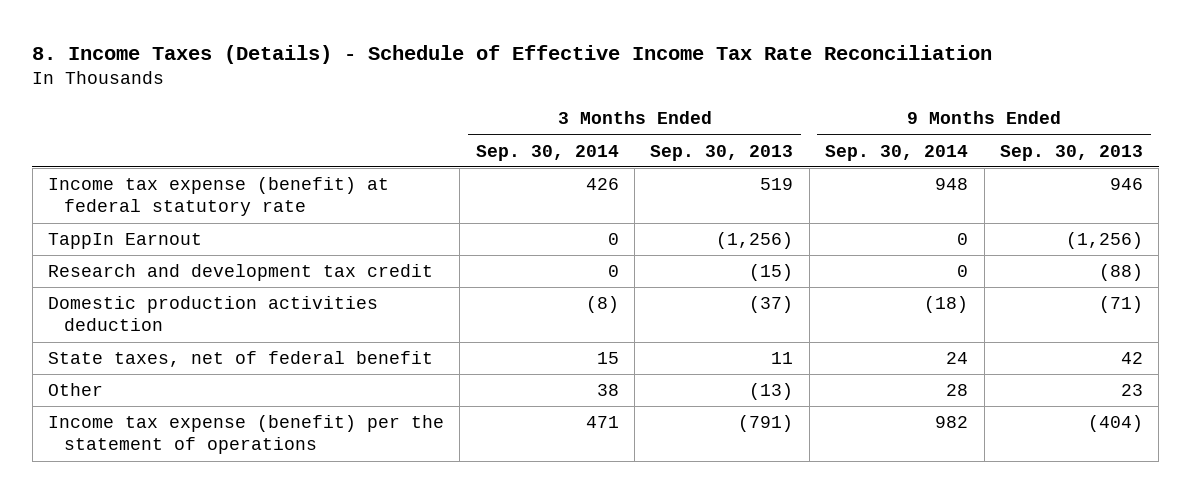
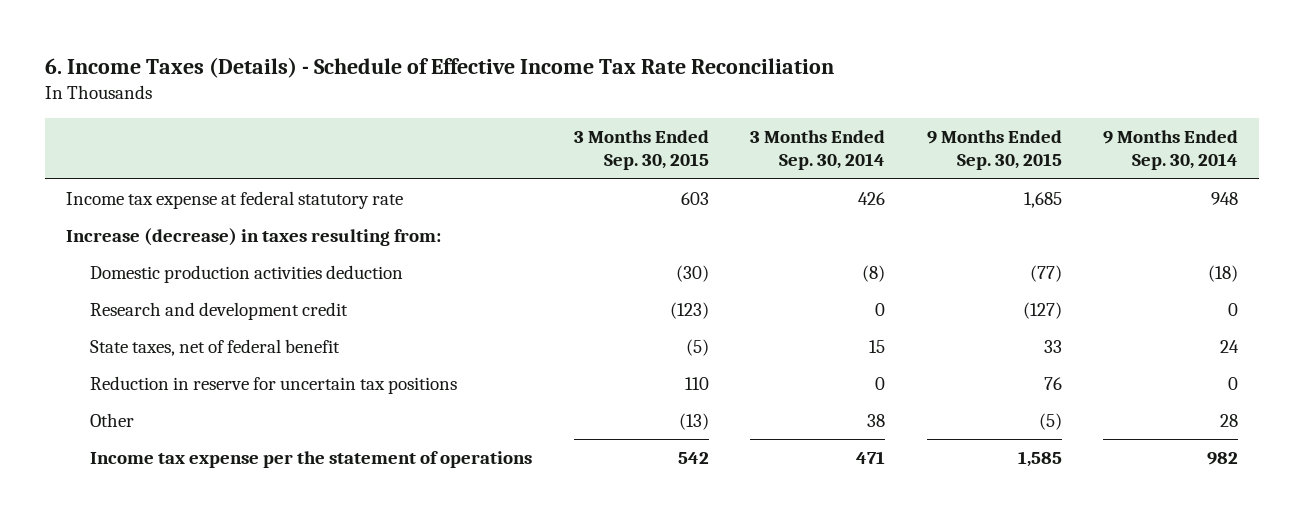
[32,44,993,64] 8. Income Taxes (Details) - Schedule of Effective Income Tax Rate Reconciliation -> [44,56,834,78] 6. Income Taxes (Details) - Schedule of Effective Income Tax Rate Reconciliation
[650,144,794,161] Sep. 30, 2013 -> none
[999,144,1143,161] Sep. 30, 2013 -> none
none -> [573,130,709,171] 3 Months Ended Sep. 30, 2015
none -> [926,130,1062,171] 9 Months Ended Sep. 30, 2015
[47,233,202,250] TappIn Earnout -> none
[47,264,433,282] Research and development tax credit -> none
[47,177,389,217] Income tax expense (benefit) at federal statutory rate -> [65,191,403,210] Income tax expense at federal statutory rate
none -> [65,228,441,247] Increase (decrease) in taxes resulting from:
none -> [90,302,349,321] Research and development credit
none -> [90,376,458,395] Reduction in reserve for uncertain tax positions
[47,415,444,455] Income tax expense (benefit) per the statement of operations -> [90,451,533,469] Income tax expense per the statement of operations

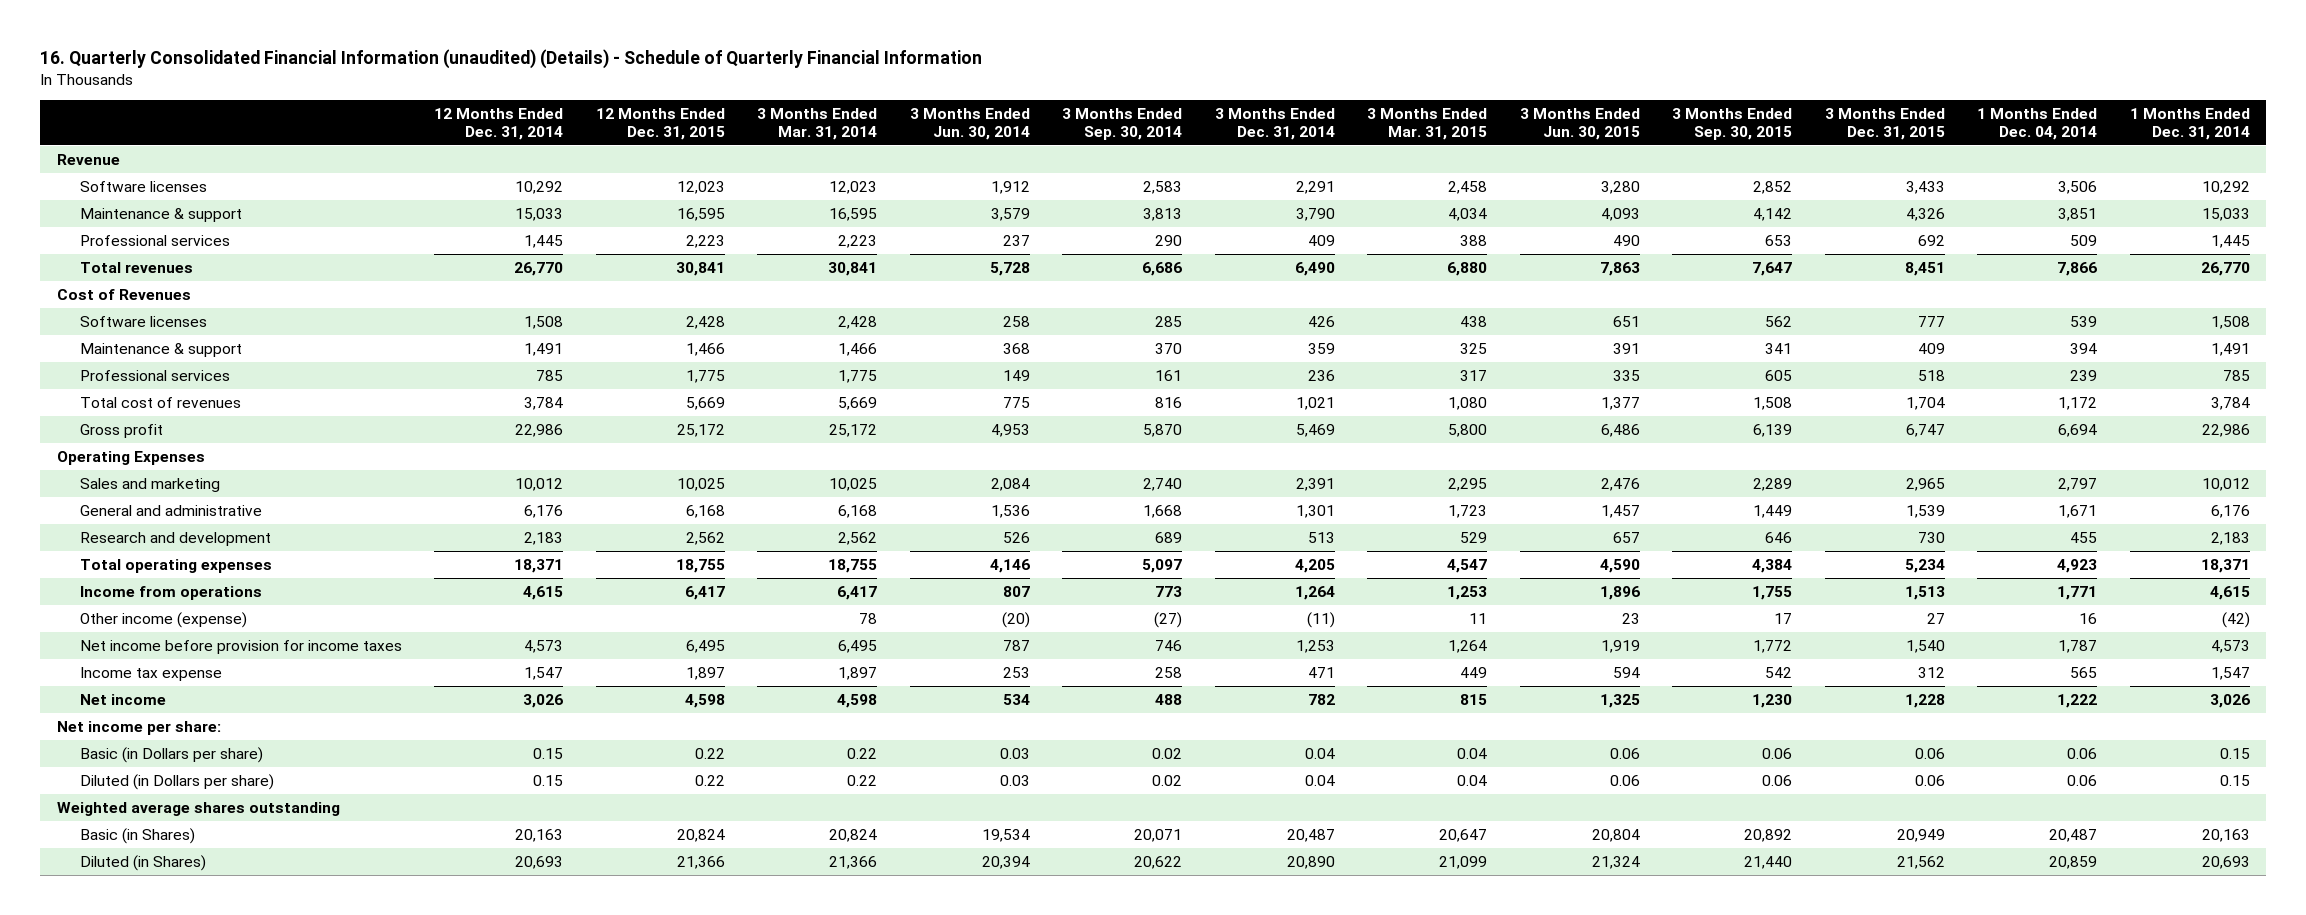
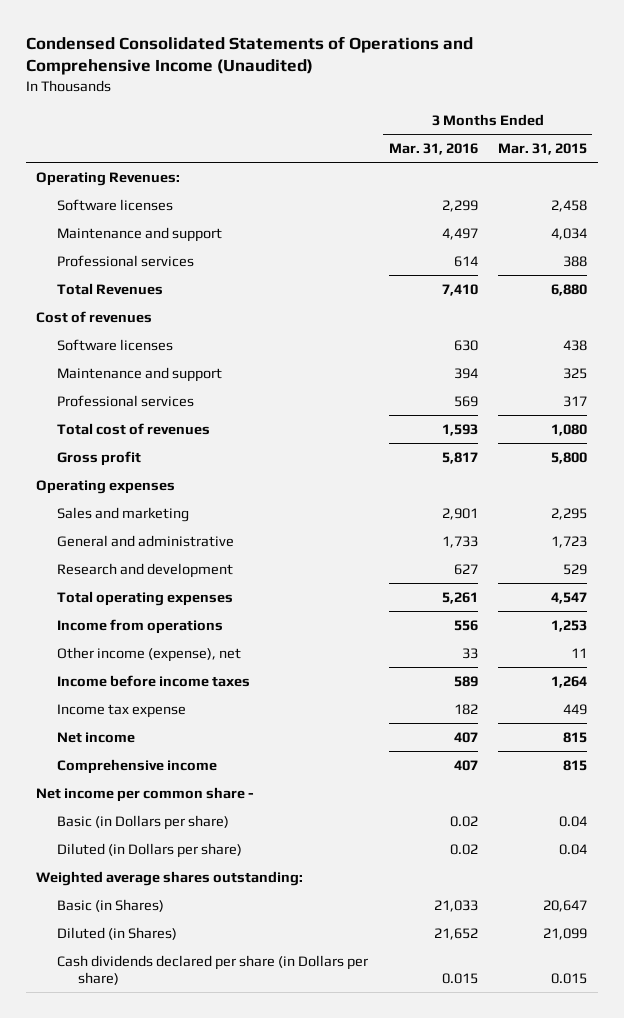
[40,49,983,70] 16. Quarterly Consolidated Financial Information (unaudited) (Details) - Schedule of Quarterly Financial Information -> [26,35,474,76] Condensed Consolidated Statements of Operations and Comprehensive Income (Unaudited)
[434,107,564,140] 12 Months Ended Dec. 31, 2014 -> none
[595,107,725,140] 12 Months Ended Dec. 31, 2015 -> none
[757,107,878,140] 3 Months Ended Mar. 31, 2014 -> none
[909,107,1030,140] 3 Months Ended Jun. 30, 2014 -> none
[1062,107,1183,140] 3 Months Ended Sep. 30, 2014 -> none
[1214,107,1335,140] 3 Months Ended Dec. 31, 2014 -> none
[1519,107,1640,140] 3 Months Ended Jun. 30, 2015 -> none
[1672,107,1793,140] 3 Months Ended Sep. 30, 2015 -> none
[1824,107,1945,140] 3 Months Ended Dec. 31, 2015 -> none
[1977,107,2098,140] 1 Months Ended Dec. 04, 2014 -> none
[2129,107,2250,140] 1 Months Ended Dec. 31, 2014 -> none
none -> [388,143,478,156] Mar. 31, 2016
[56,153,120,165] Revenue -> none
none -> [36,171,181,186] Operating Revenues:
[79,207,242,222] Maintenance & support -> [57,226,223,242] Maintenance and support
[79,261,193,273] Total revenues -> [57,282,164,295] Total Revenues
[56,288,191,300] Cost of Revenues -> [36,310,153,323] Cost of revenues
[79,342,242,357] Maintenance & support -> [57,366,223,382] Maintenance and support
[56,450,205,465] Operating Expenses -> [36,479,176,494] Operating expenses
[79,611,247,628] Other income (expense) -> [57,646,242,662] Other income (expense), net
[79,639,402,654] Net income before provision for income taxes -> [57,674,251,687] Income before income taxes
none -> [57,758,218,774] Comprehensive income
[56,720,221,735] Net income per share: -> [36,786,255,802] Net income per common share -
[56,801,340,816] Weighted average shares outstanding -> [36,870,304,886] Weighted average shares outstanding:
none -> [57,954,369,985] Cash dividends declared per share (in Dollars per share)

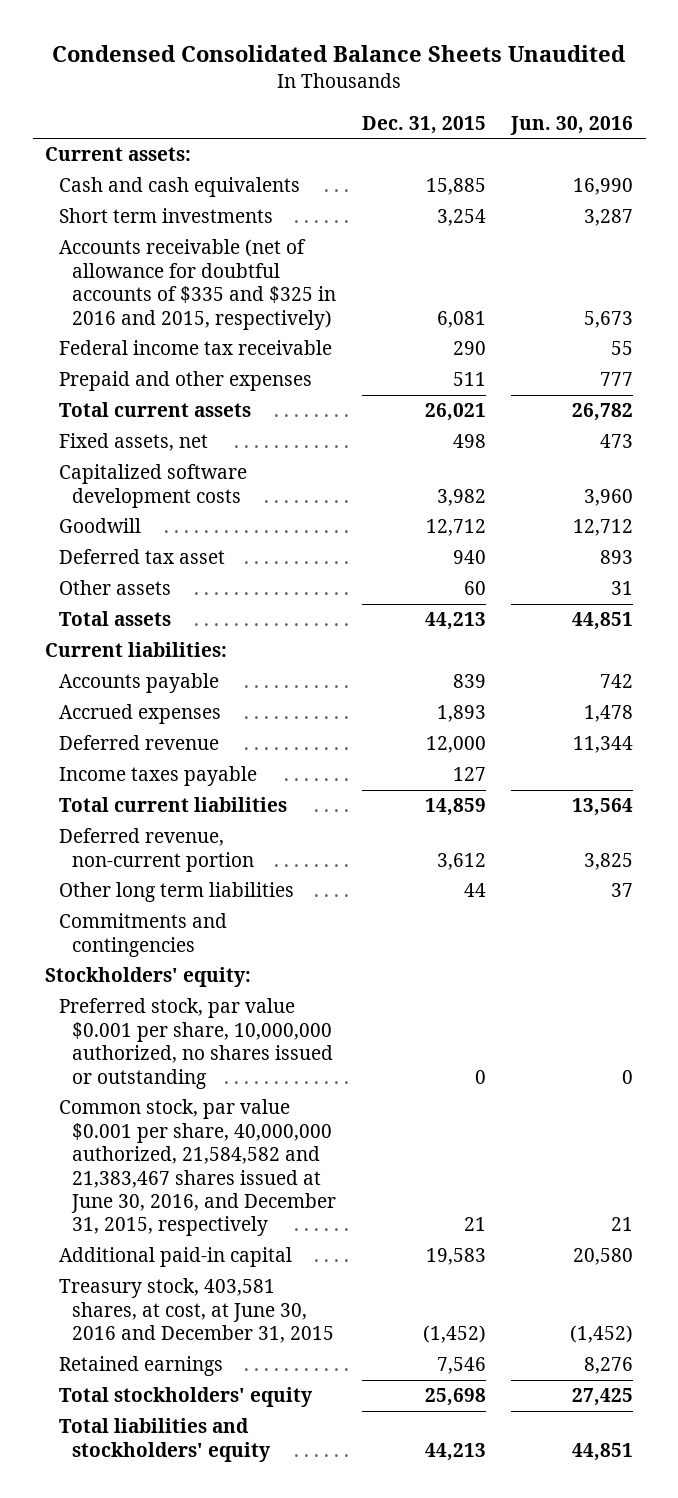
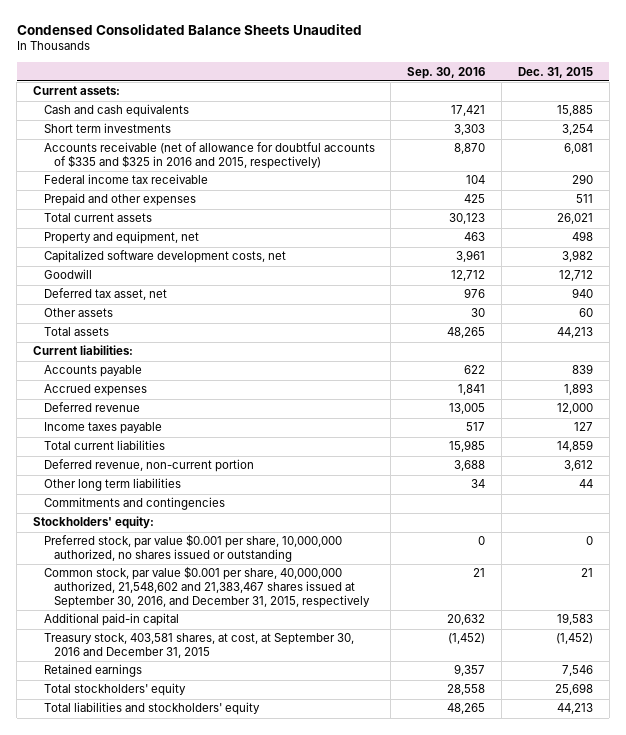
[509,115,633,135] Jun. 30, 2016 -> none
none -> [407,66,486,79] Sep. 30, 2016
[58,433,208,452] Fixed assets, net -> [43,231,199,245] Property and equipment, net
[58,464,247,508] Capitalized software development costs -> [43,250,286,264] Capitalized software development costs, net
[58,549,225,565] Deferred tax asset -> [43,288,167,301] Deferred tax asset, net
[58,1099,337,1237] Common stock, par value $0.001 per share, 40,000,000 authorized, 21,584,582 and 21,383,467 shares issued at June 30, 2016, and December 31, 2015, respectively -> [43,566,370,609] Common stock, par value $0.001 per share, 40,000,000 authorized, 21,548,602 and 21,383,467 shares issued at September 30, 2016, and December 31, 2015, respectively
[58,1278,335,1344] Treasury stock, 403,581 shares, at cost, at June 30, 2016 and December 31, 2015 -> [43,633,354,659] Treasury stock, 403,581 shares, at cost, at September 30, 2016 and December 31, 2015

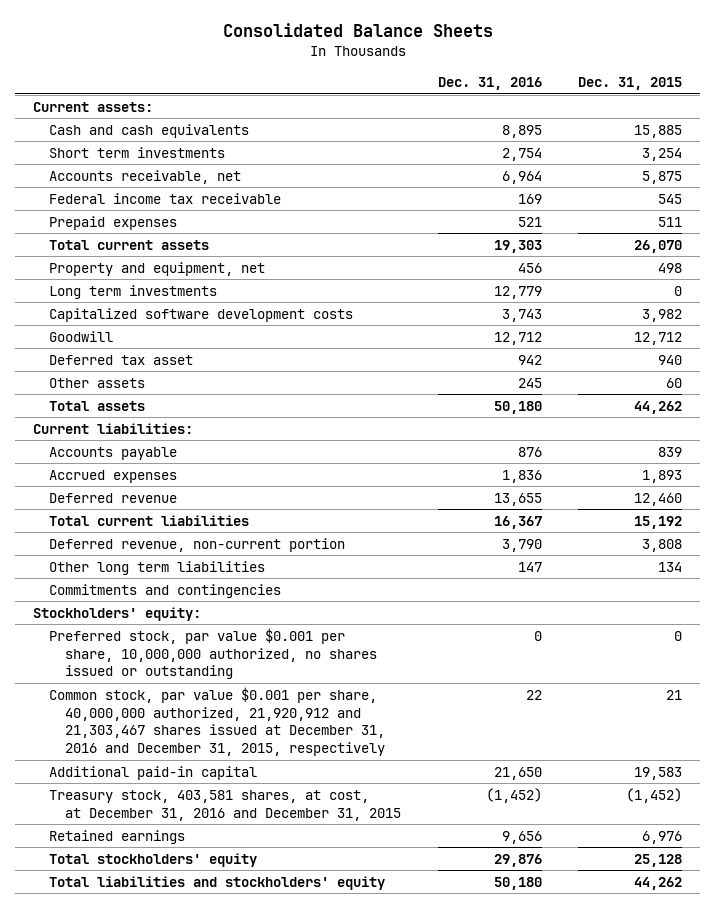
[16,23,362,35] Condensed Consolidated Balance Sheets Unaudited -> [222,23,493,38] Consolidated Balance Sheets
[407,66,486,79] Sep. 30, 2016 -> none
none -> [437,77,542,91] Dec. 31, 2016
[43,142,375,170] Accounts receivable (net of allowance for doubtful accounts of $335 and $325 in 2016 and 2015, respectively) -> [49,169,242,184] Accounts receivable, net
[564,143,594,155] 6,081 -> [642,170,683,184] 5,875
[572,174,594,185] 290 -> [658,193,683,204] 545
[43,193,196,207] Prepaid and other expenses -> [49,215,178,230] Prepaid expenses
[557,213,594,225] 26,021 -> [634,239,683,253] 26,070
none -> [49,284,218,299] Long term investments
[43,250,286,264] Capitalized software development costs, net -> [49,307,354,322] Capitalized software development costs
[43,288,167,301] Deferred tax asset, net -> [49,354,194,365] Deferred tax asset
[557,327,594,339] 44,213 -> [634,400,683,414] 44,262
[43,422,162,435] Income taxes payable -> none
[557,403,594,415] 12,000 -> [634,492,683,506] 12,460
[557,440,594,453] 14,859 -> [634,515,683,529] 15,192
[564,460,594,472] 3,612 -> [642,538,683,552] 3,808
[579,479,594,489] 44 -> [658,561,683,572] 134
[43,566,370,609] Common stock, par value $0.001 per share, 40,000,000 authorized, 21,548,602 and 21,383,467 shares issued at September 30, 2016, and December 31, 2015, respectively -> [49,686,385,757] Common stock, par value $0.001 per share, 40,000,000 authorized, 21,920,912 and 21,303,467 shares issued at December 31, 2016 and December 31, 2015, respectively
[43,633,354,659] Treasury stock, 403,581 shares, at cost, at September 30, 2016 and December 31, 2015 -> [49,789,401,821] Treasury stock, 403,581 shares, at cost, at December 31, 2016 and December 31, 2015
[562,665,594,677] 7,546 -> [642,830,683,844] 6,976
[555,683,594,696] 25,698 -> [634,853,683,867] 25,128
[557,703,594,715] 44,213 -> [634,876,683,890] 44,262

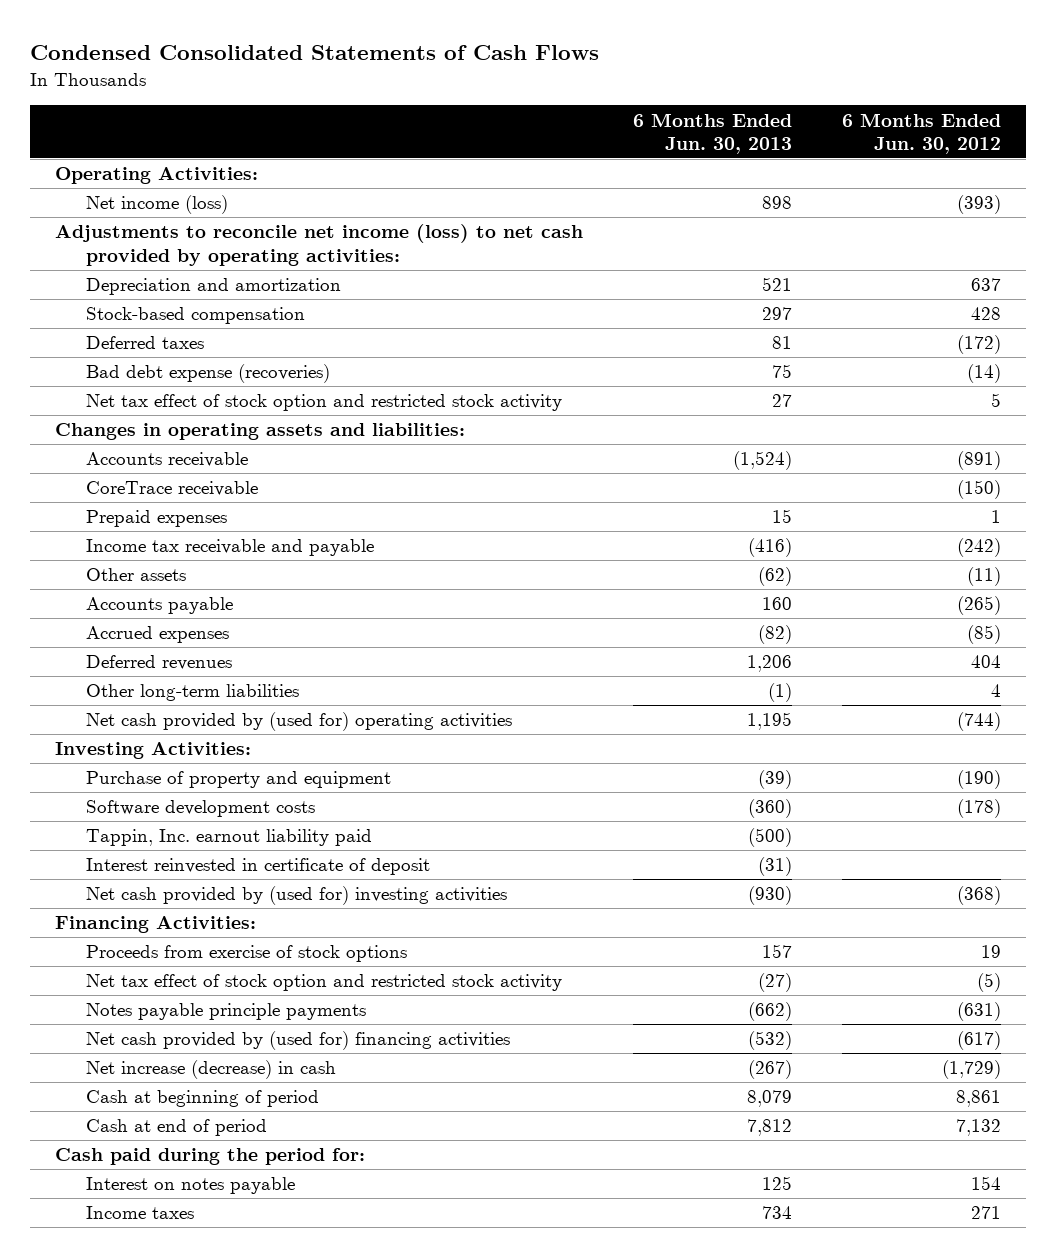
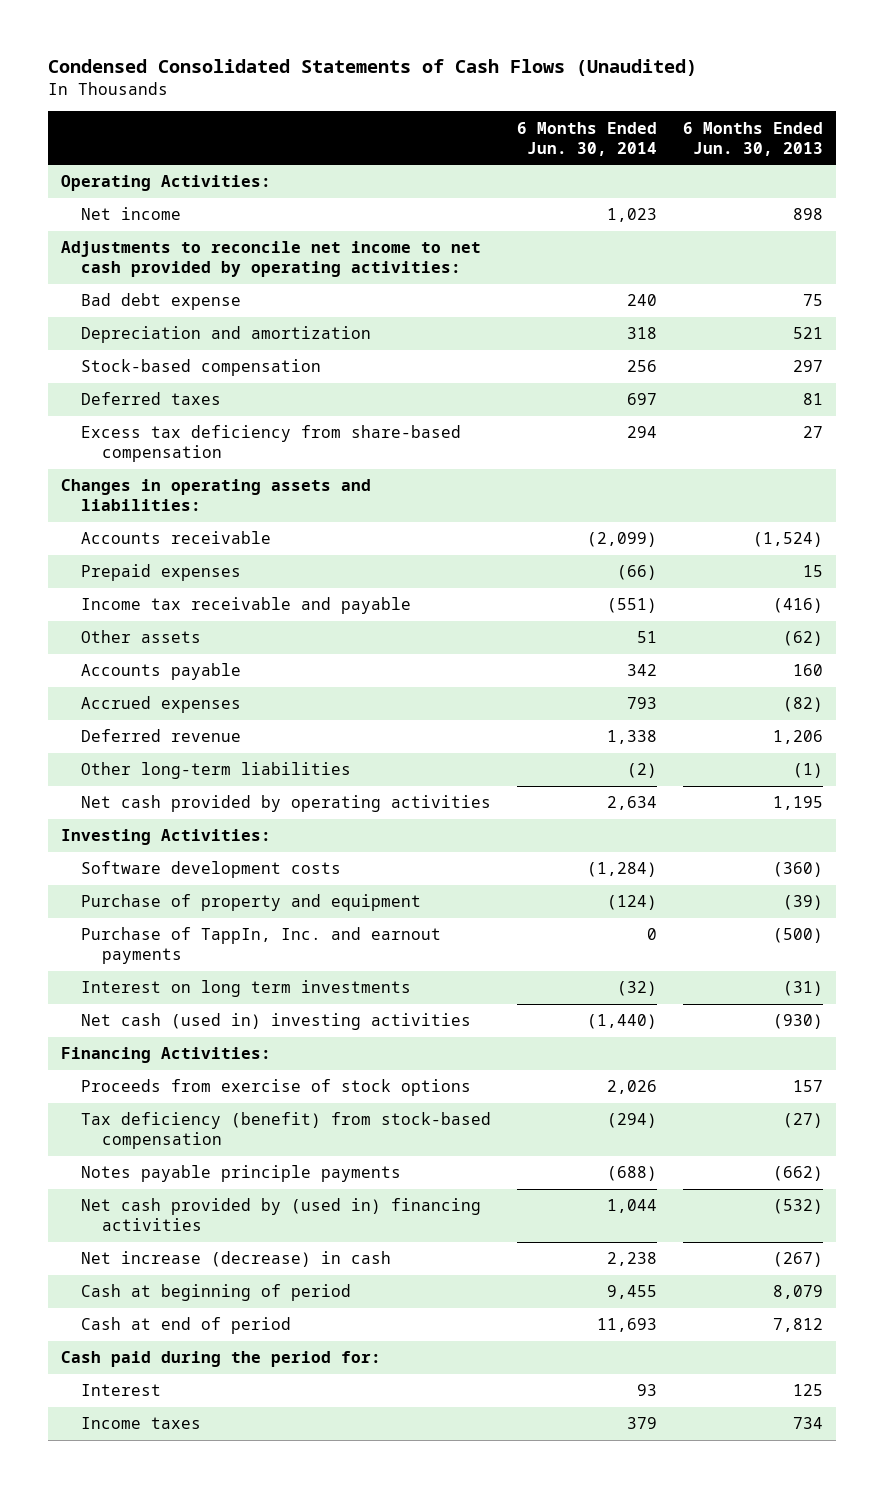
[30,45,600,61] Condensed Consolidated Statements of Cash Flows -> [48,59,698,77] Condensed Consolidated Statements of Cash Flows (Unaudited)
[841,112,1001,154] 6 Months Ended Jun. 30, 2012 -> none
none -> [517,121,658,156] 6 Months Ended Jun. 30, 2014
[85,195,228,215] Net income (loss) -> [81,207,182,221] Net income
[55,224,584,266] Adjustments to reconcile net income (loss) to net cash provided by operating activities: -> [61,241,482,278] Adjustments to reconcile net income to net cash provided by operating activities:
none -> [81,293,242,311] Bad debt expense
[85,364,330,384] Bad debt expense (recoveries) -> none
[85,394,562,412] Net tax effect of stock option and restricted stock activity -> [81,425,462,463] Excess tax deficiency from share-based compensation
[85,481,258,497] CoreTrace receivable -> none
[85,655,232,671] Deferred revenues -> [81,729,242,743] Deferred revenue
[85,712,512,732] Net cash provided by (used for) operating activities -> [81,795,492,813] Net cash provided by operating activities
[85,771,391,789] Purchase of property and equipment -> [81,894,422,912] Purchase of property and equipment
[85,829,372,847] Tappin, Inc. earnout liability paid -> [81,927,442,965] Purchase of TappIn, Inc. and earnout payments
[85,858,430,876] Interest reinvested in certificate of deposit -> [81,980,412,998] Interest on long term investments
[85,886,507,906] Net cash provided by (used for) investing activities -> [81,1013,472,1031] Net cash (used in) investing activities
[85,974,562,992] Net tax effect of stock option and restricted stock activity -> [81,1112,492,1150] Tax deficiency (benefit) from stock-based compensation
[85,1031,510,1051] Net cash provided by (used for) financing activities -> [81,1198,482,1232] Net cash provided by (used in) financing activities
[85,1177,295,1195] Interest on notes payable -> [81,1384,162,1397] Interest

